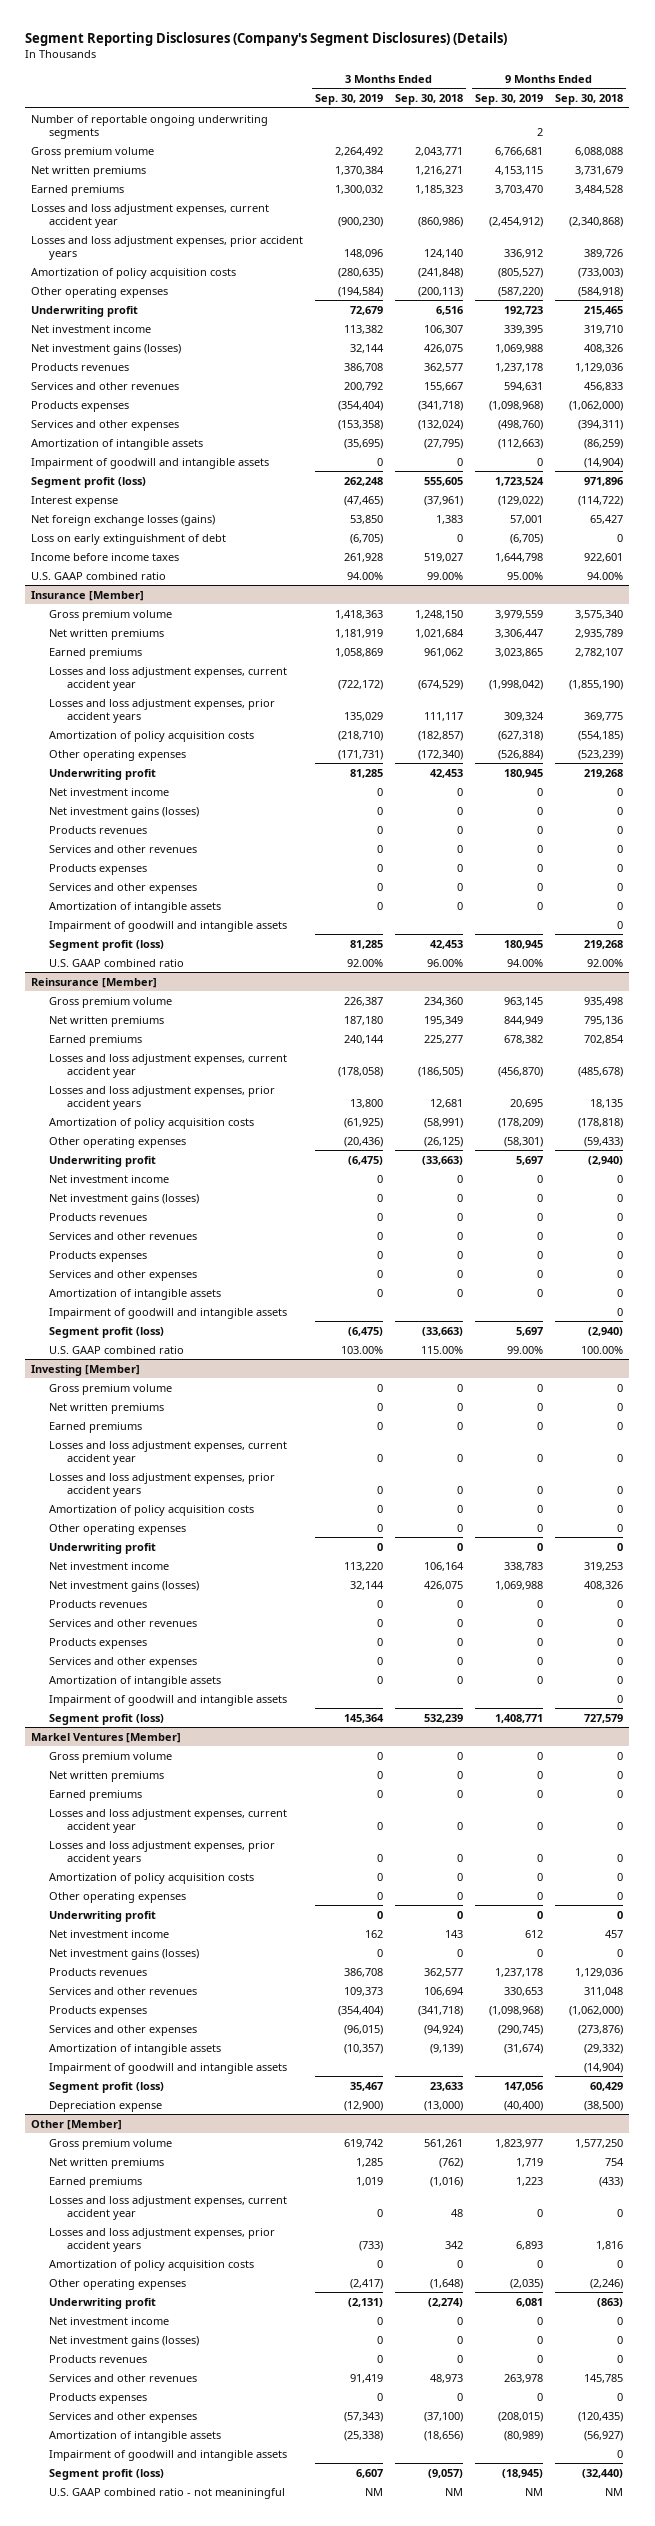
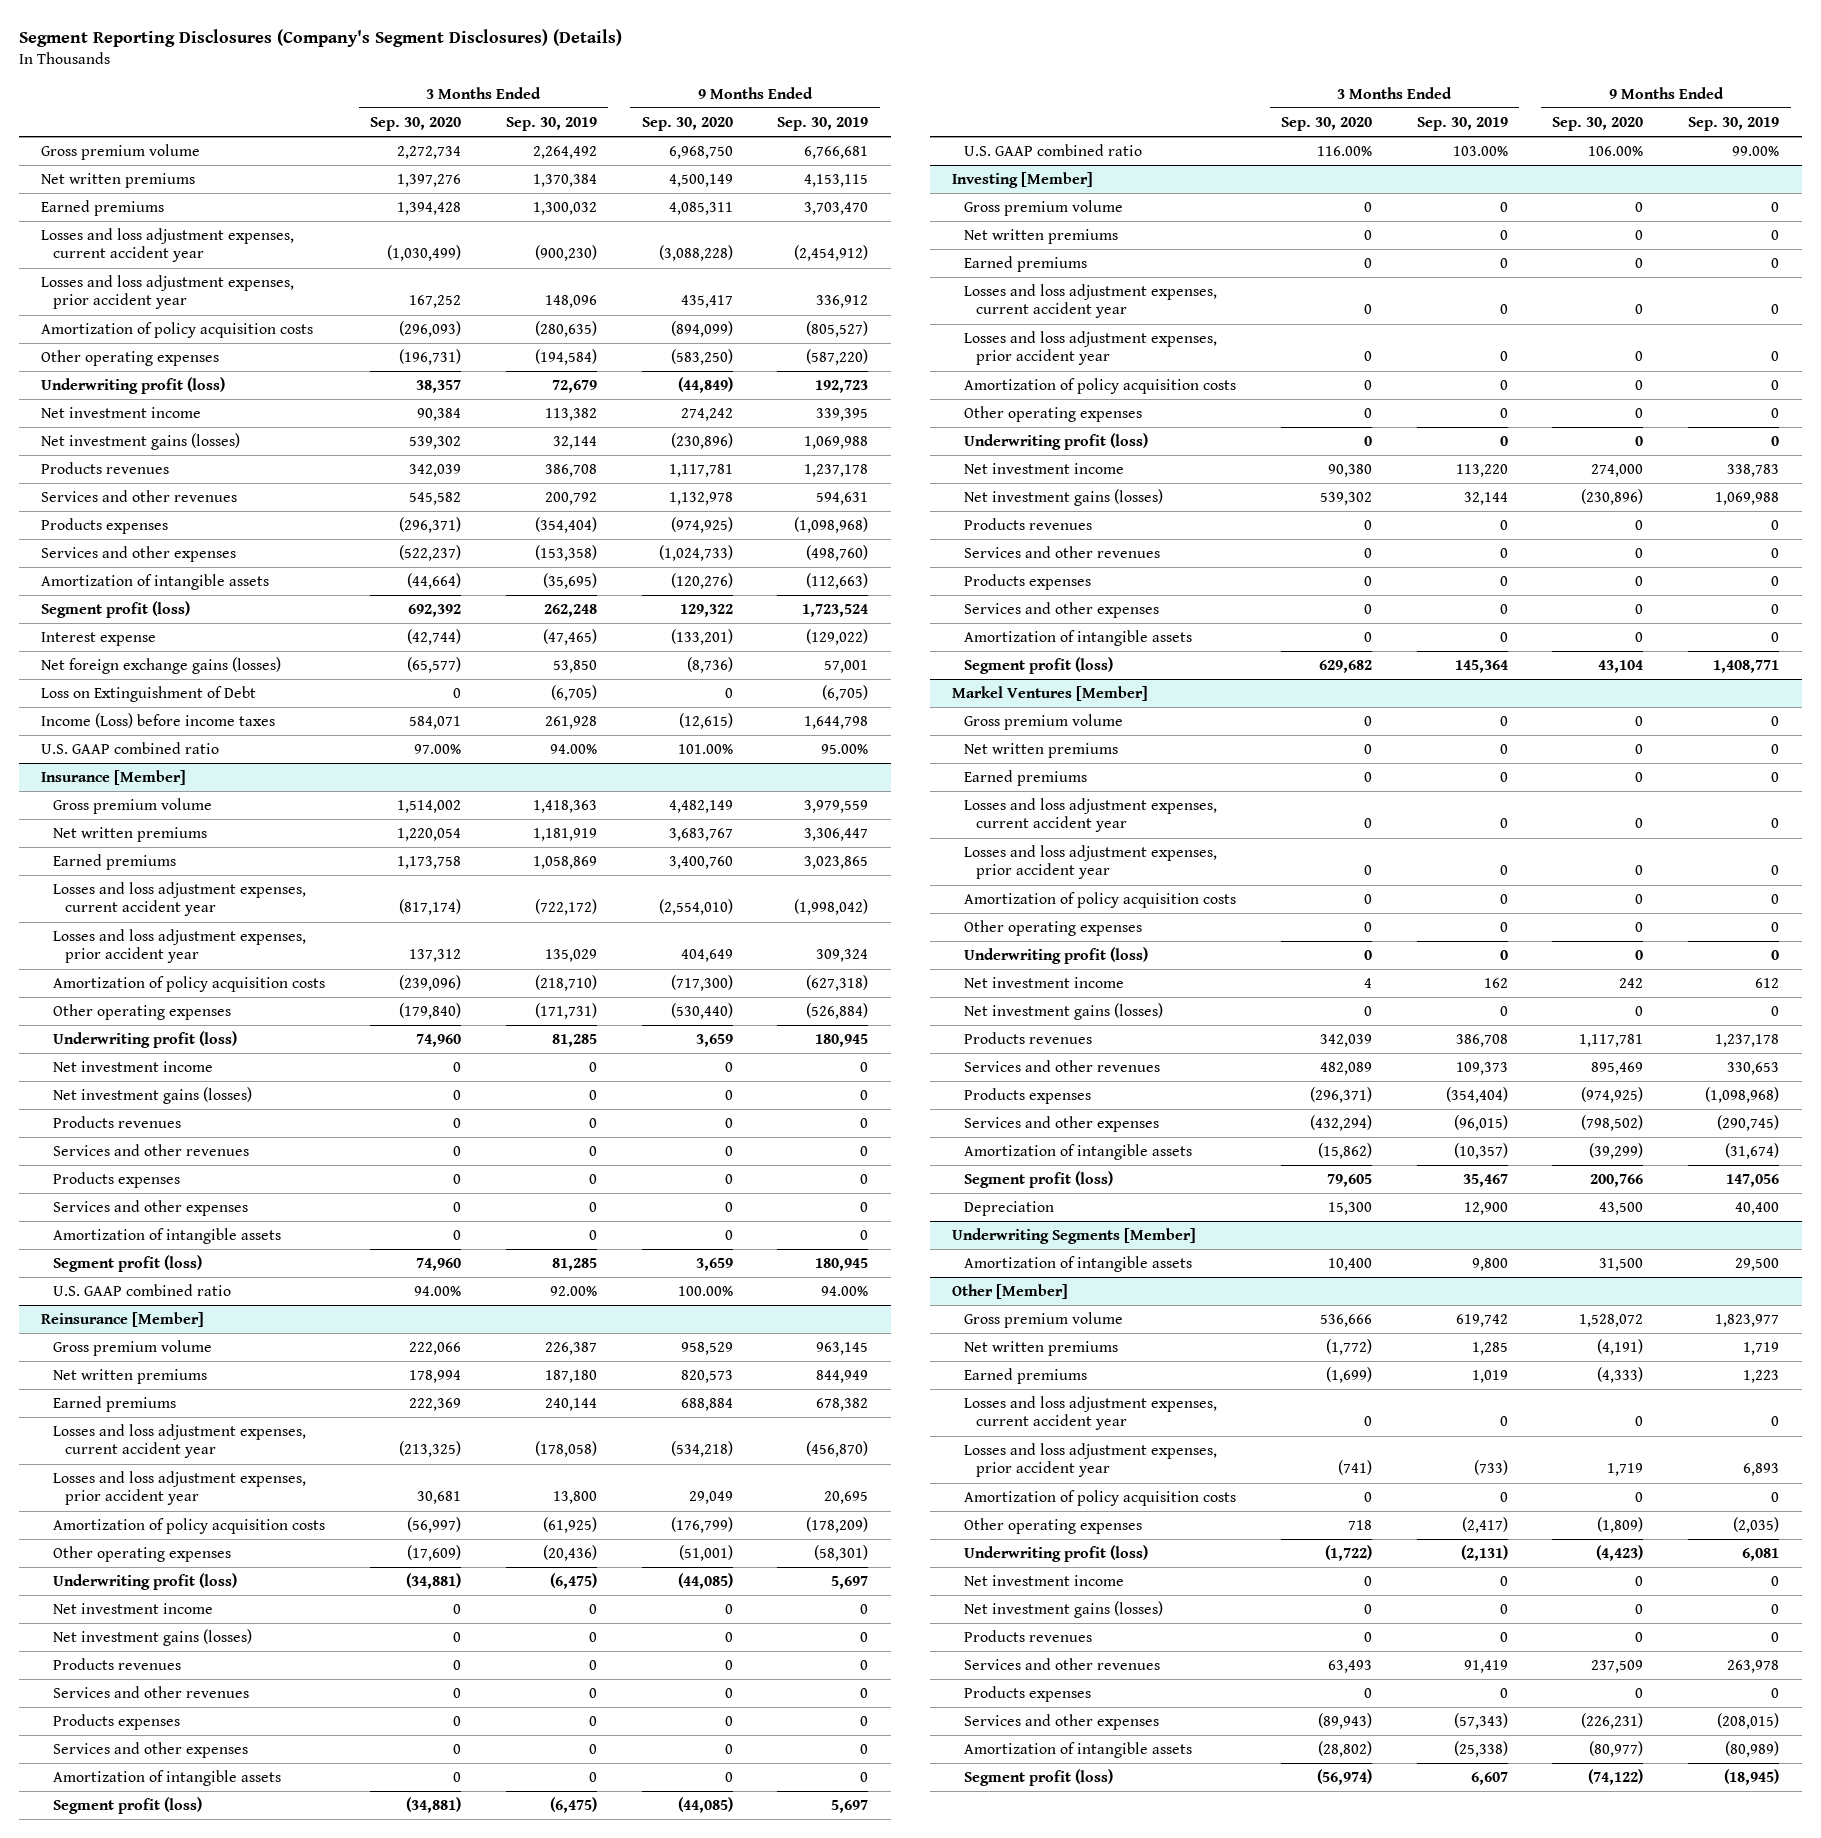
[395,93,464,105] Sep. 30, 2018 -> none
[555,93,624,105] Sep. 30, 2018 -> none
none -> [369,116,461,131] Sep. 30, 2020
none -> [641,116,733,131] Sep. 30, 2020
[31,114,269,139] Number of reportable ongoing underwriting segments -> none
[31,235,304,260] Losses and loss adjustment expenses, prior accident years -> [41,274,295,310] Losses and loss adjustment expenses, prior accident year
[31,305,139,317] Underwriting profit -> [41,376,226,394] Underwriting profit (loss)
[31,457,270,469] Impairment of goodwill and intangible assets -> none
[31,514,216,526] Net foreign exchange losses (gains) -> [41,656,282,674] Net foreign exchange gains (losses)
[31,533,227,545] Loss on early extinguishment of debt -> [41,685,257,702] Loss on Extinguishment of Debt
[31,552,180,561] Income before income taxes -> [41,712,276,728] Income (Loss) before income taxes
[49,698,276,723] Losses and loss adjustment expenses, prior accident years -> [53,928,307,964] Losses and loss adjustment expenses, prior accident year
[49,768,157,780] Underwriting profit -> [53,1030,238,1048] Underwriting profit (loss)
[49,920,288,932] Impairment of goodwill and intangible assets -> none
[49,1085,276,1110] Losses and loss adjustment expenses, prior accident years -> [53,1470,307,1506] Losses and loss adjustment expenses, prior accident year
[49,1155,157,1167] Underwriting profit -> [53,1572,238,1590] Underwriting profit (loss)
[49,1307,288,1319] Impairment of goodwill and intangible assets -> none
[49,1472,276,1497] Losses and loss adjustment expenses, prior accident years -> [964,330,1218,366] Losses and loss adjustment expenses, prior accident year
[49,1542,157,1554] Underwriting profit -> [964,432,1149,450] Underwriting profit (loss)
[49,1694,288,1706] Impairment of goodwill and intangible assets -> none
[49,1840,276,1865] Losses and loss adjustment expenses, prior accident years -> [964,844,1218,880] Losses and loss adjustment expenses, prior accident year
[49,1910,157,1922] Underwriting profit -> [964,946,1149,964] Underwriting profit (loss)
[49,2062,288,2074] Impairment of goodwill and intangible assets -> none
[49,2100,163,2112] Depreciation expense -> [964,1200,1055,1216] Depreciation
[344,2100,384,2111] (12,900) -> [1463,1201,1508,1215] 12,900
[504,2100,544,2111] (40,400) -> [1735,1201,1780,1215] 40,400
none -> [952,1227,1197,1244] Underwriting Segments [Member]
none -> [964,1255,1193,1272] Amortization of intangible assets
[49,2227,276,2252] Losses and loss adjustment expenses, prior accident years -> [964,1442,1218,1478] Losses and loss adjustment expenses, prior accident year
[49,2297,157,2309] Underwriting profit -> [964,1544,1149,1562] Underwriting profit (loss)
[49,2449,288,2461] Impairment of goodwill and intangible assets -> none
[49,2487,286,2499] U.S. GAAP combined ratio - not meaniningful -> none

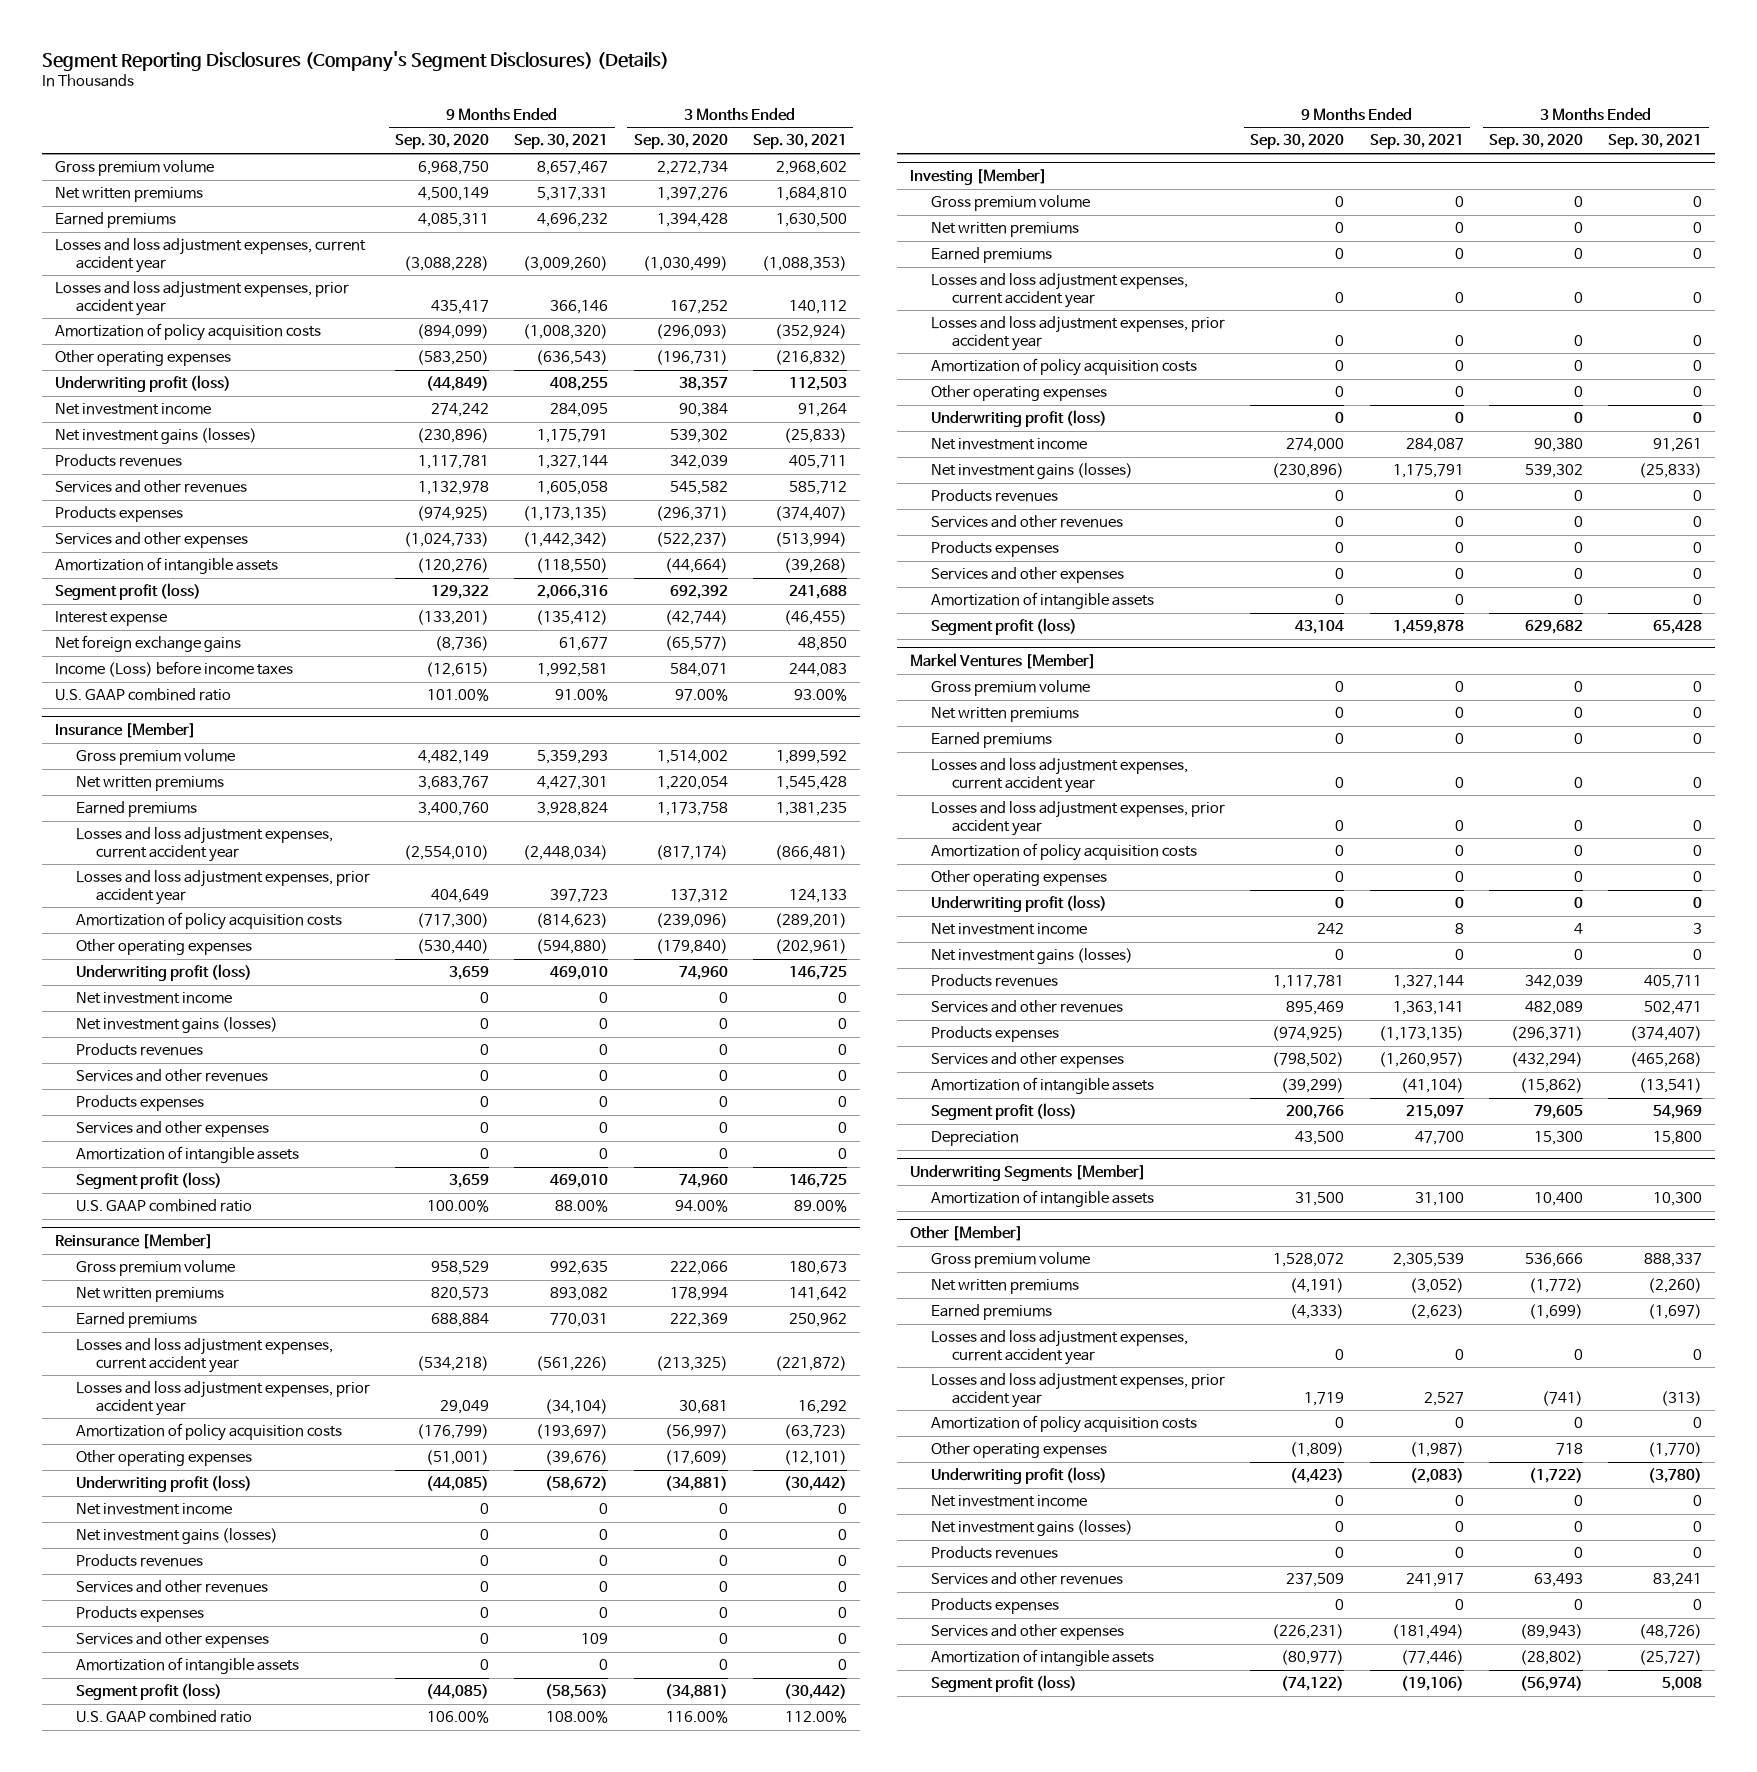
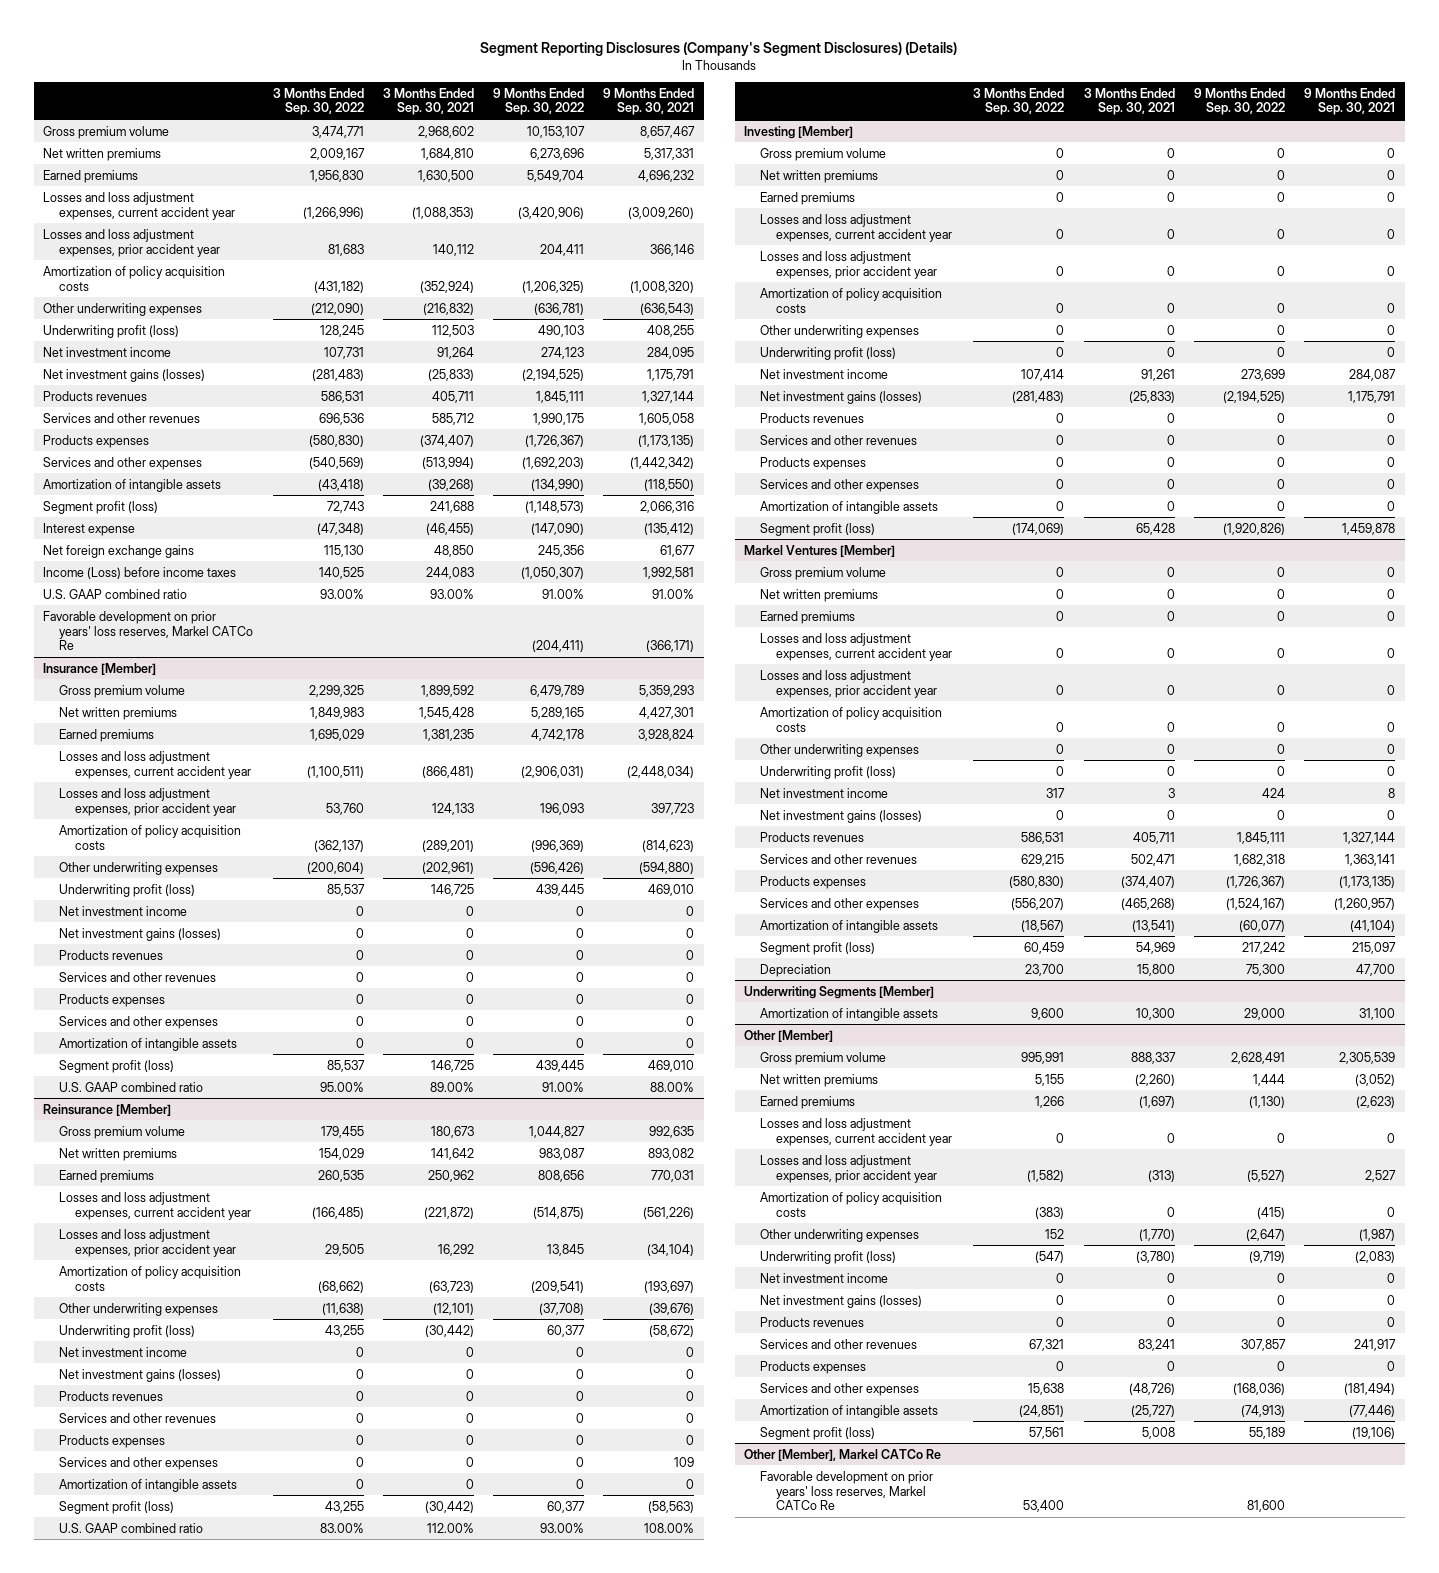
[395,134,490,150] Sep. 30, 2020 -> none
[633,134,728,150] Sep. 30, 2020 -> none
none -> [272,87,364,116] 3 Months Ended Sep. 30, 2022
none -> [493,87,585,116] 9 Months Ended Sep. 30, 2022
[54,350,231,367] Other operating expenses -> [43,302,203,316] Other underwriting expenses
none -> [43,610,254,651] Favorable development on prior years' loss reserves, Markel CATCo Re
[75,939,252,956] Other operating expenses -> [59,861,219,875] Other underwriting expenses
[75,1450,252,1467] Other operating expenses -> [59,1302,219,1316] Other underwriting expenses
[930,385,1107,402] Other operating expenses -> [760,324,920,338] Other underwriting expenses
[930,870,1107,887] Other operating expenses -> [760,743,920,757] Other underwriting expenses
[930,1442,1107,1459] Other operating expenses -> [760,1228,920,1242] Other underwriting expenses
none -> [744,1448,942,1461] Other [Member], Markel CATCo Re
none -> [760,1470,934,1511] Favorable development on prior years' loss reserves, Markel CATCo Re

